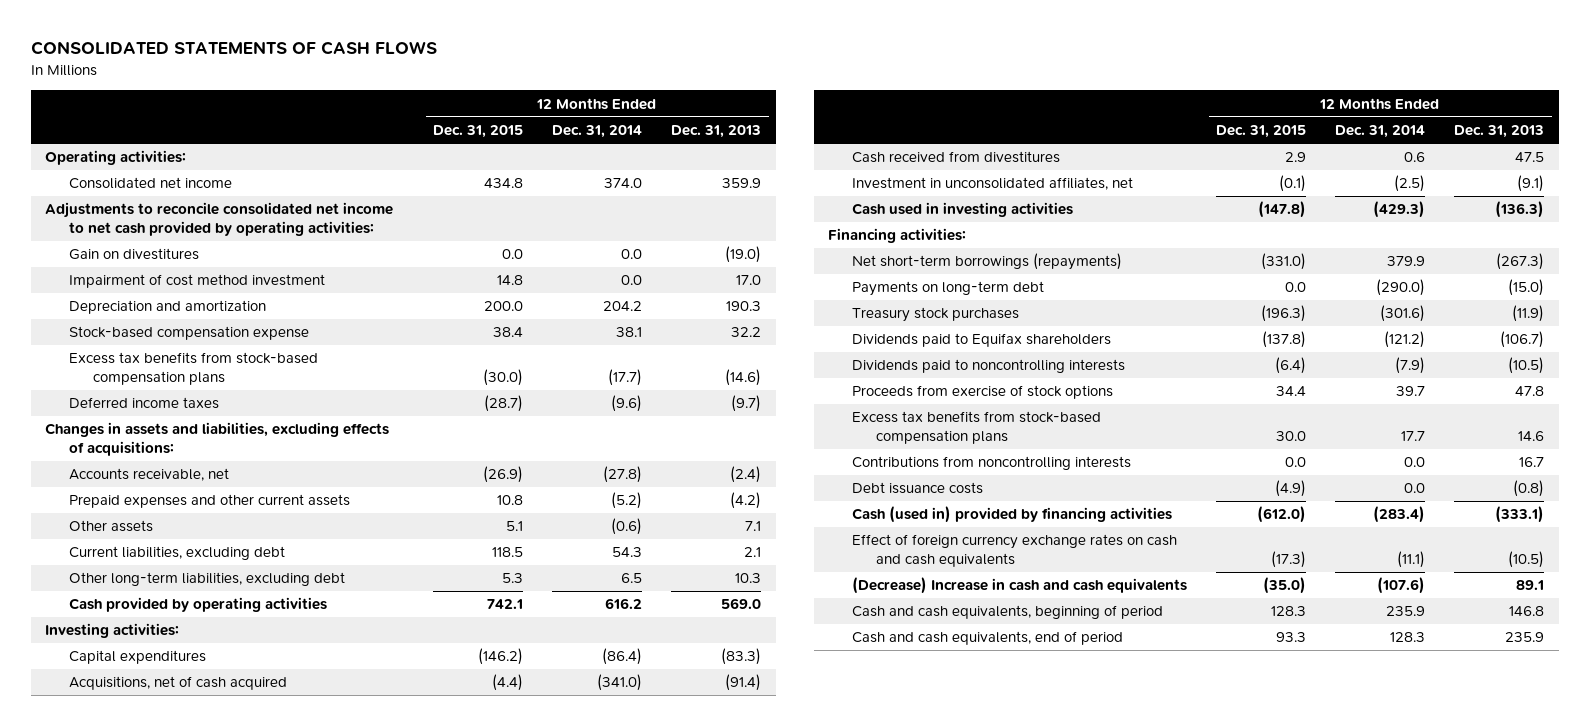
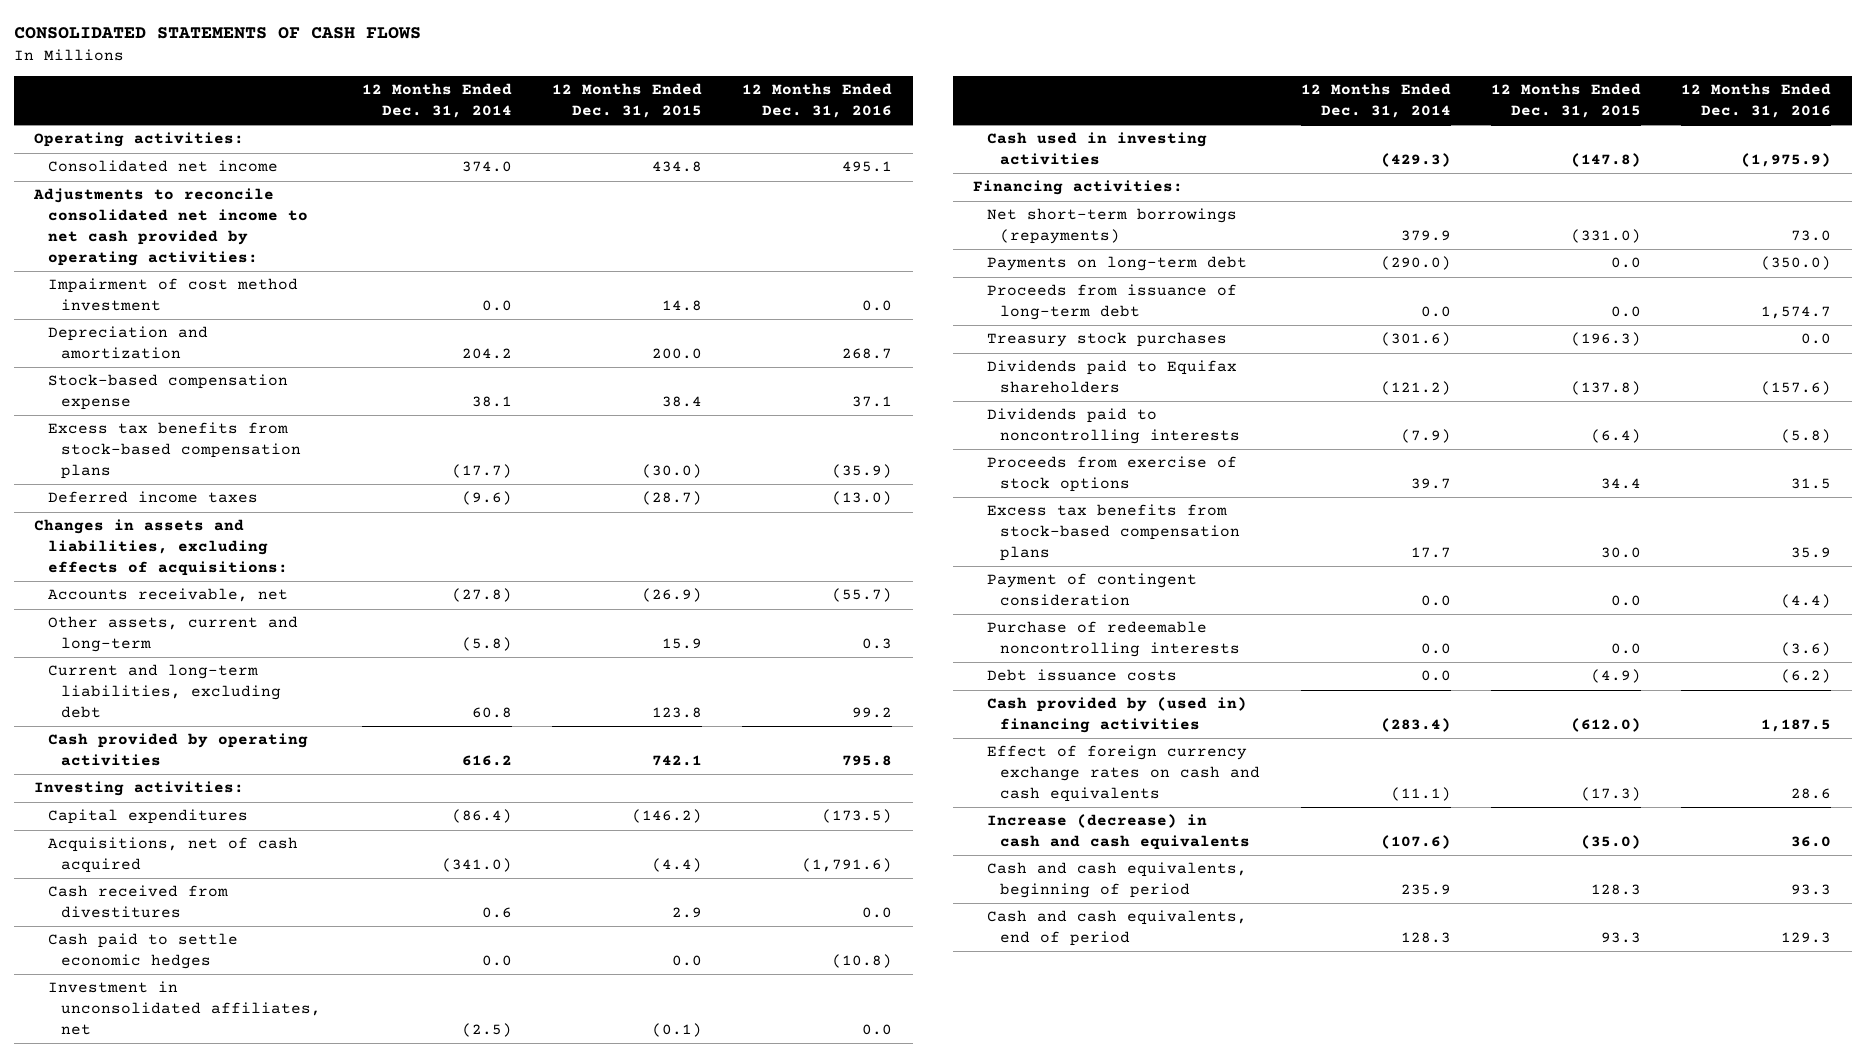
[671,125,762,139] Dec. 31, 2013 -> none
none -> [742,83,893,119] 12 Months Ended Dec. 31, 2016
[69,248,200,261] Gain on divestitures -> none
[69,494,351,509] Prepaid expenses and other current assets -> none
[69,572,346,587] Other long-term liabilities, excluding debt -> none
[69,520,154,533] Other assets -> [47,616,298,653] Other assets, current and long-term
[506,521,524,532] 5.1 -> [662,638,703,650] 15.9
[611,518,643,536] (0.6) -> [461,637,512,652] (5.8)
[69,546,286,561] Current liabilities, excluding debt -> [47,664,282,718] Current and long-term liabilities, excluding debt
[492,547,524,558] 118.5 -> [652,706,703,718] 123.8
[612,547,643,558] 54.3 -> [471,706,512,718] 60.8
none -> [47,933,238,970] Cash paid to settle economic hedges
none -> [986,284,1237,321] Proceeds from issuance of long-term debt
[852,456,1132,471] Contributions from noncontrolling interests -> none
none -> [986,573,1197,607] Payment of contingent consideration
none -> [986,621,1241,658] Purchase of redeemable noncontrolling interests
[852,506,1173,524] Cash (used in) provided by financing activities -> [986,697,1247,734] Cash provided by (used in) financing activities
[852,577,1188,595] (Decrease) Increase in cash and cash equivalents -> [986,814,1251,851] Increase (decrease) in cash and cash equivalents

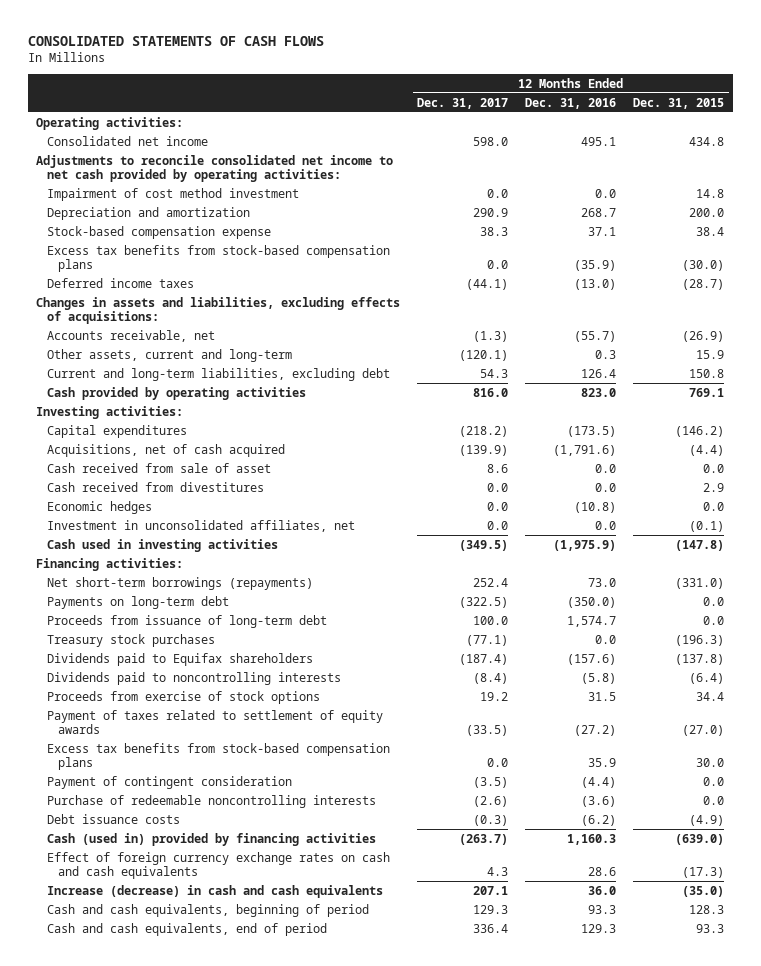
[361,83,512,119] 12 Months Ended Dec. 31, 2014 -> none
none -> [417,97,509,109] Dec. 31, 2017
[652,706,703,718] 123.8 -> [689,368,725,378] 150.8
[852,706,893,718] 99.2 -> [581,368,617,378] 126.4
[652,755,703,767] 742.1 -> [689,387,725,397] 769.1
[842,755,893,767] 795.8 -> [581,387,617,397] 823.0
none -> [47,462,272,473] Cash received from sale of asset
[47,933,238,970] Cash paid to settle economic hedges -> [47,500,153,514] Economic hedges
none -> [47,709,384,735] Payment of taxes related to settlement of equity awards
[986,697,1247,734] Cash provided by (used in) financing activities -> [47,832,377,846] Cash (used in) provided by financing activities
[1571,718,1642,733] (612.0) -> [675,833,725,845] (639.0)
[1761,719,1832,733] 1,187.5 -> [567,833,617,845] 1,160.3

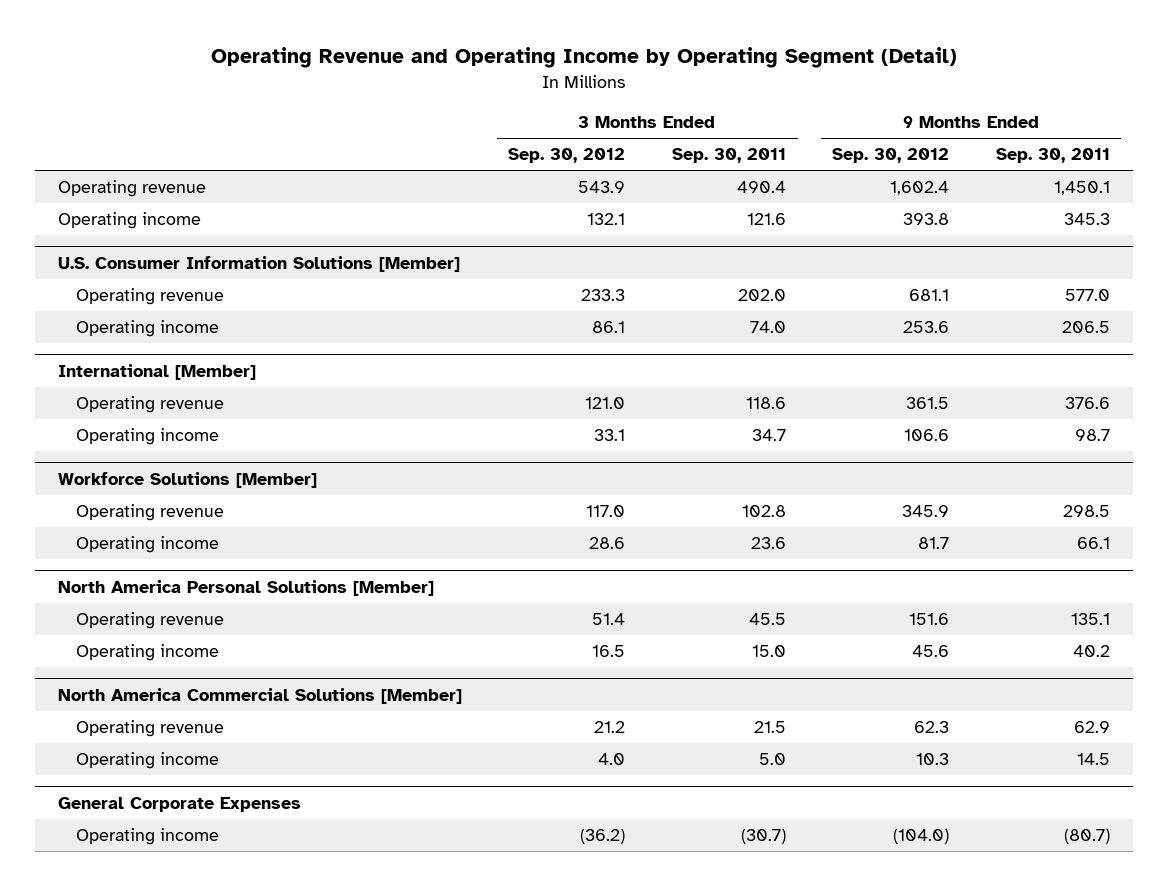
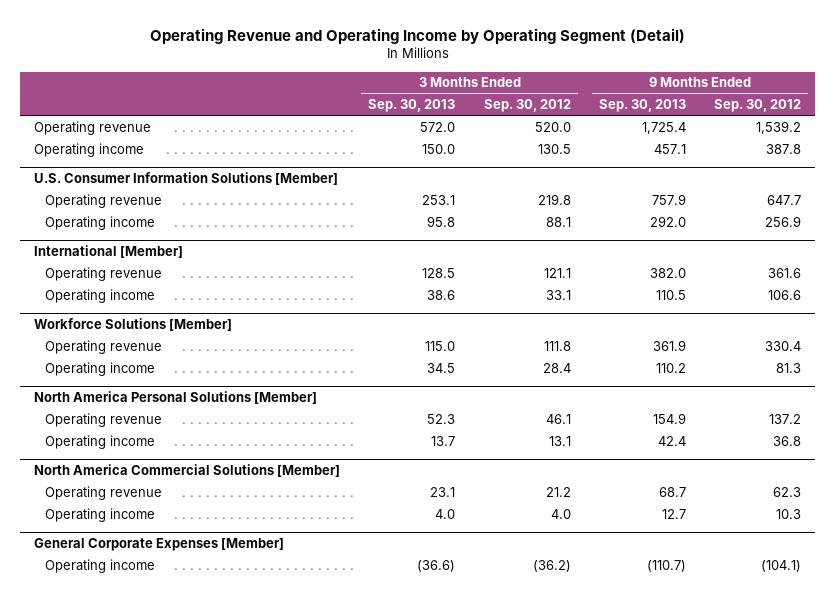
[671,148,786,164] Sep. 30, 2011 -> none
[995,148,1110,164] Sep. 30, 2011 -> none
none -> [368,99,456,113] Sep. 30, 2013
none -> [598,99,686,113] Sep. 30, 2013
[578,181,626,194] 543.9 -> [534,121,571,132] 520.0
[890,181,950,196] 1,602.4 -> [756,120,802,134] 1,539.2
[587,213,626,226] 132.1 -> [537,143,571,154] 130.5
[903,213,950,226] 393.8 -> [766,143,802,154] 387.8
[581,289,626,302] 233.3 -> [537,193,571,205] 219.8
[909,289,950,302] 681.1 -> [767,194,802,205] 647.7
[592,321,626,334] 86.1 -> [545,216,571,227] 88.1
[903,321,950,334] 253.6 -> [765,215,802,227] 256.9
[585,397,626,410] 121.0 -> [543,267,571,278] 121.1
[906,397,950,410] 361.5 -> [768,267,802,278] 361.6
[586,505,626,518] 117.0 -> [543,340,571,351] 111.8
[902,505,950,518] 345.9 -> [765,340,802,351] 330.4
[589,537,626,550] 28.6 -> [542,362,571,373] 28.4
[918,537,950,550] 81.7 -> [776,362,802,373] 81.3
[592,613,626,626] 51.4 -> [545,413,571,424] 46.1
[909,613,950,626] 151.6 -> [769,413,802,424] 137.2
[592,645,626,658] 16.5 -> [548,435,571,446] 13.1
[912,645,950,658] 45.6 -> [773,435,802,446] 36.8
[58,796,302,812] General Corporate Expenses -> [34,538,285,552] General Corporate Expenses [Member]
[893,829,950,845] (104.0) -> [761,559,802,572] (104.1)

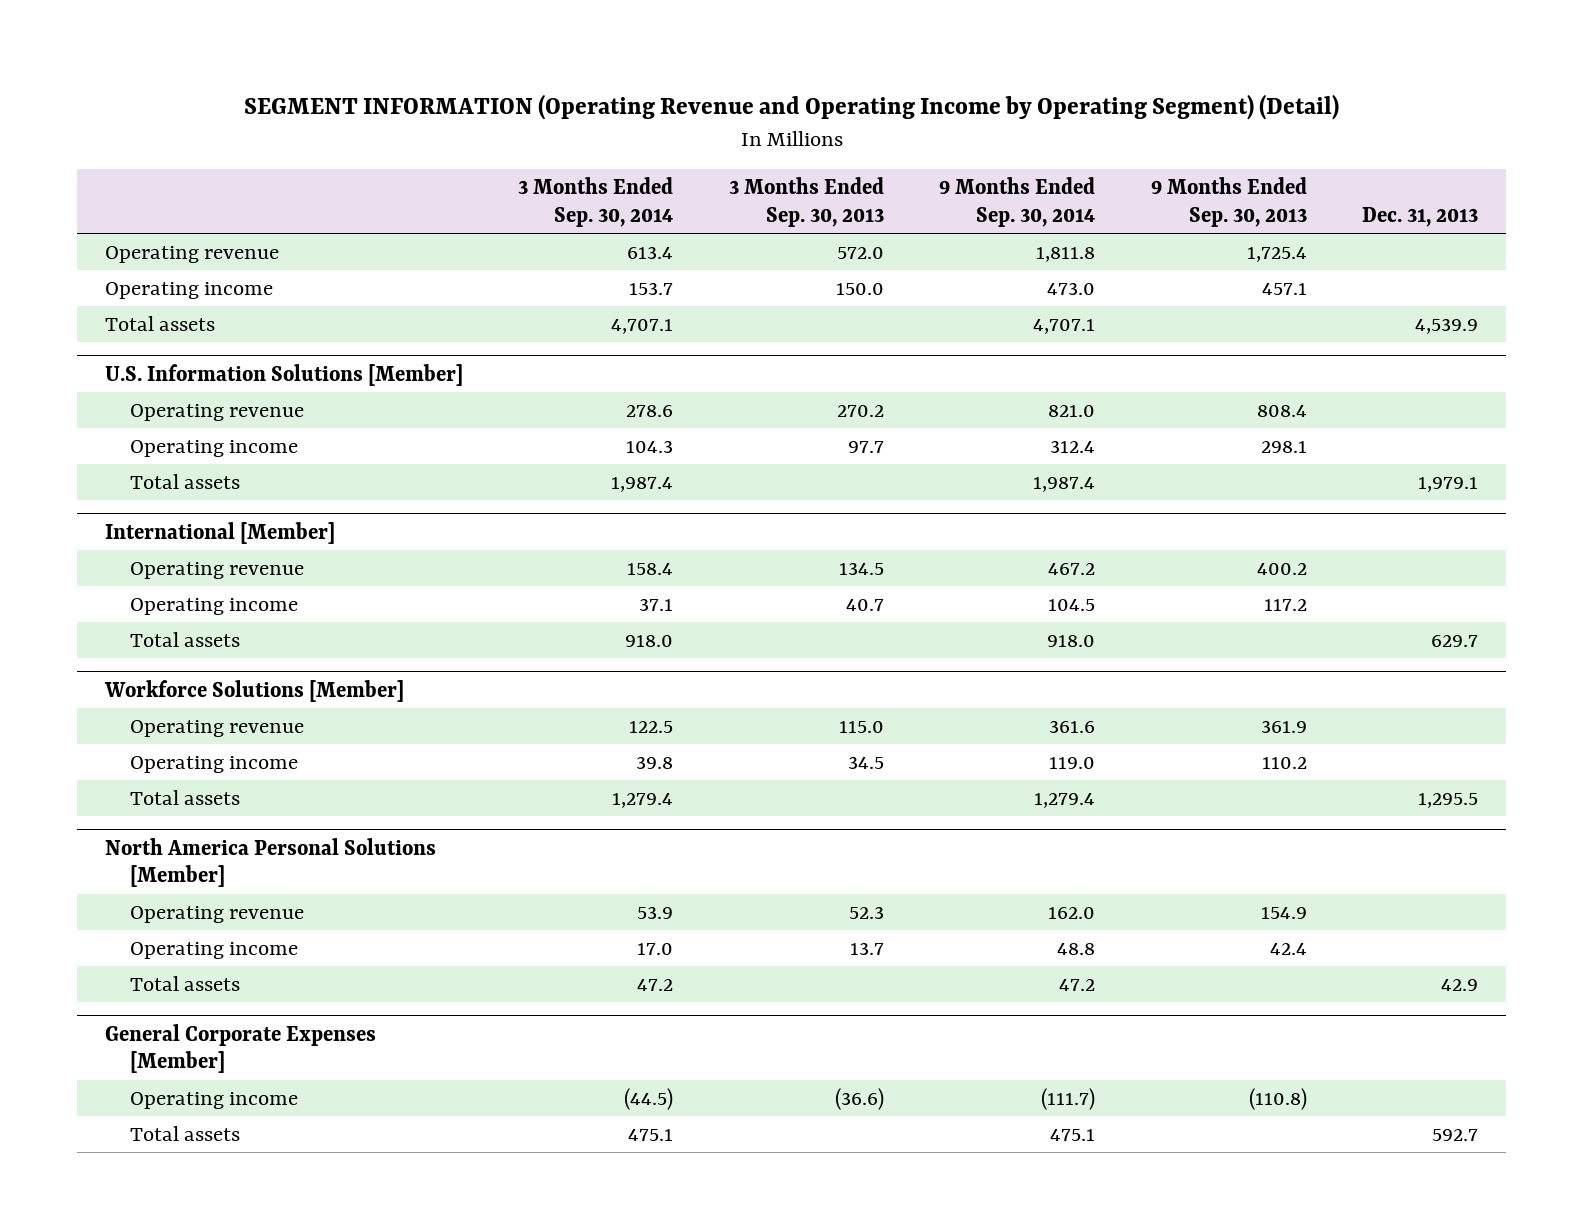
[149,27,685,44] Operating Revenue and Operating Income by Operating Segment (Detail) -> [243,93,1339,120] SEGMENT INFORMATION (Operating Revenue and Operating Income by Operating Segment) (Detail)
[483,99,571,113] Sep. 30, 2012 -> none
[714,99,802,113] Sep. 30, 2012 -> none
none -> [518,177,674,227] 3 Months Ended Sep. 30, 2014
none -> [939,177,1096,227] 9 Months Ended Sep. 30, 2014
none -> [1362,206,1479,227] Dec. 31, 2013
none -> [104,315,215,331] Total assets
[34,172,339,186] U.S. Consumer Information Solutions [Member] -> [104,363,463,386] U.S. Information Solutions [Member]
[422,194,456,205] 253.1 -> [836,404,884,417] 270.2
[651,193,686,205] 757.9 -> [1256,404,1307,417] 808.4
[427,215,456,227] 95.8 -> [847,440,884,453] 97.7
[649,215,686,227] 292.0 -> [1260,440,1307,453] 298.1
none -> [130,473,241,489] Total assets
[422,267,456,278] 128.5 -> [838,561,884,575] 134.5
[649,267,686,278] 382.0 -> [1256,562,1307,575] 400.2
[427,289,456,300] 38.6 -> [845,598,884,611] 40.7
[655,289,686,300] 110.5 -> [1263,598,1307,611] 117.2
none -> [130,631,241,647] Total assets
none -> [130,789,241,805] Total assets
[34,464,341,478] North America Commercial Solutions [Member] -> none
[44,485,162,500] Operating revenue -> none
[44,507,155,522] Operating income -> none
none -> [130,975,241,991] Total assets
[646,559,686,572] (110.7) -> [1248,1087,1307,1110] (110.8)
none -> [130,1125,241,1141] Total assets

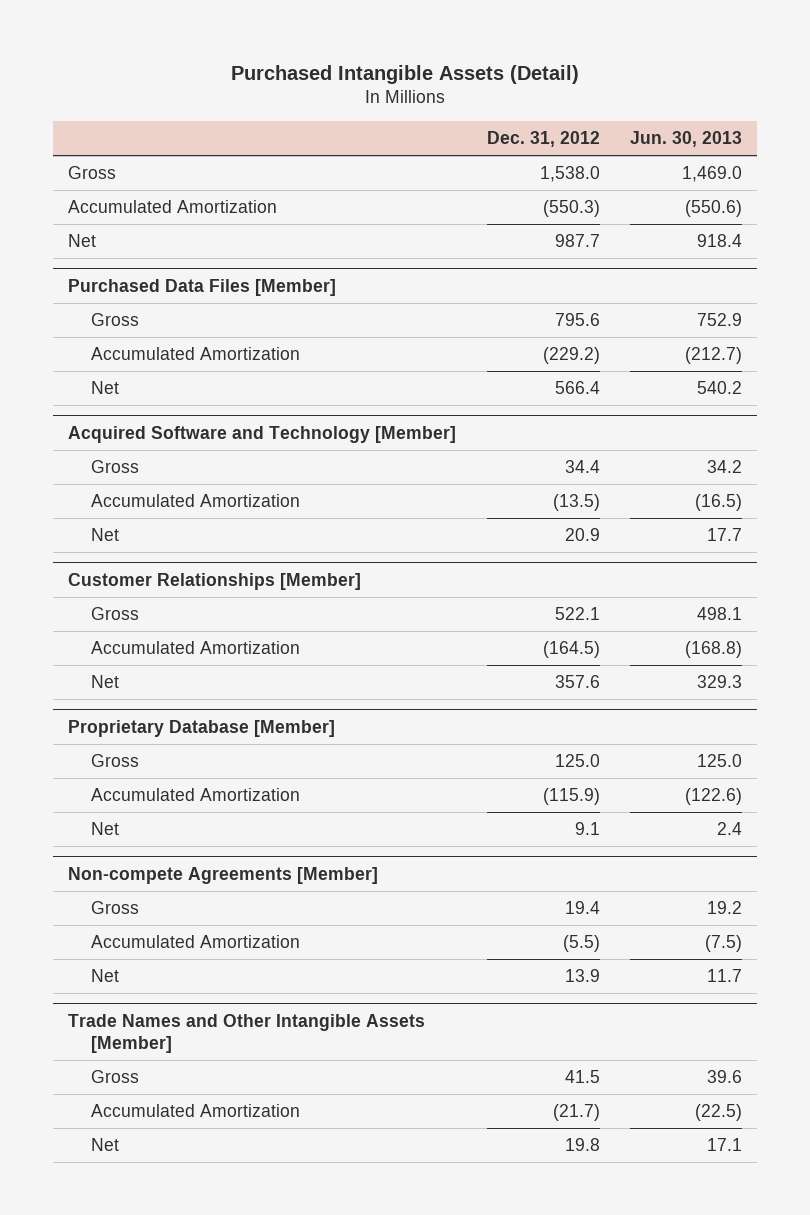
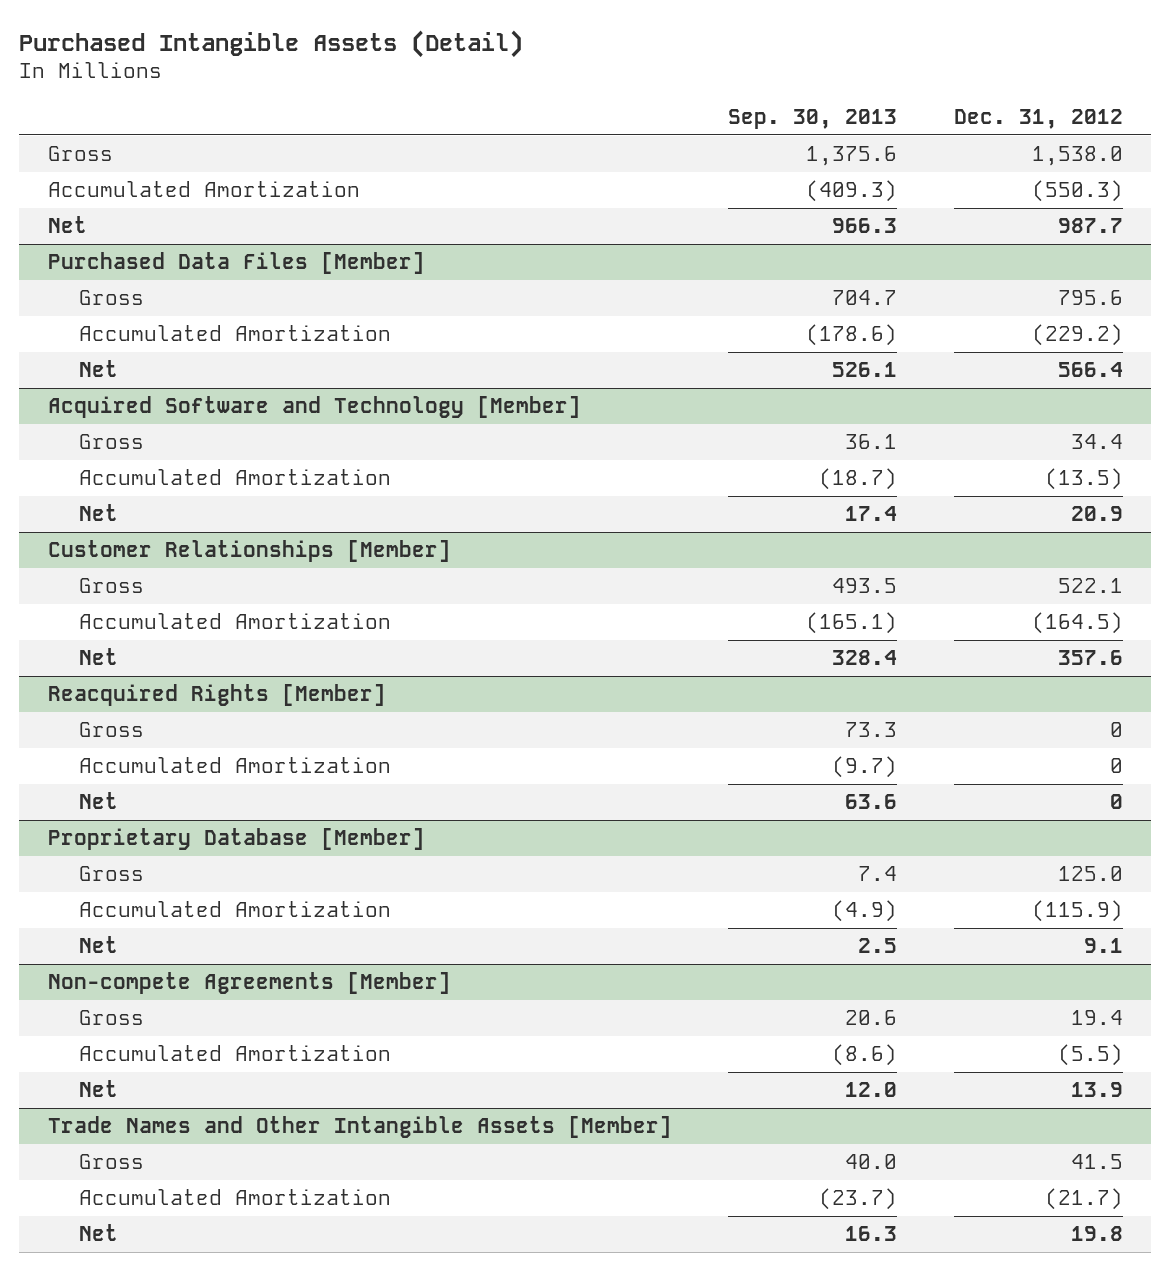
[630,131,743,148] Jun. 30, 2013 -> none
none -> [728,108,898,129] Sep. 30, 2013
none -> [47,684,386,707] Reacquired Rights [Member]
none -> [78,722,144,738] Gross
none -> [78,757,391,774] Accumulated Amortization
none -> [78,792,118,810] Net

